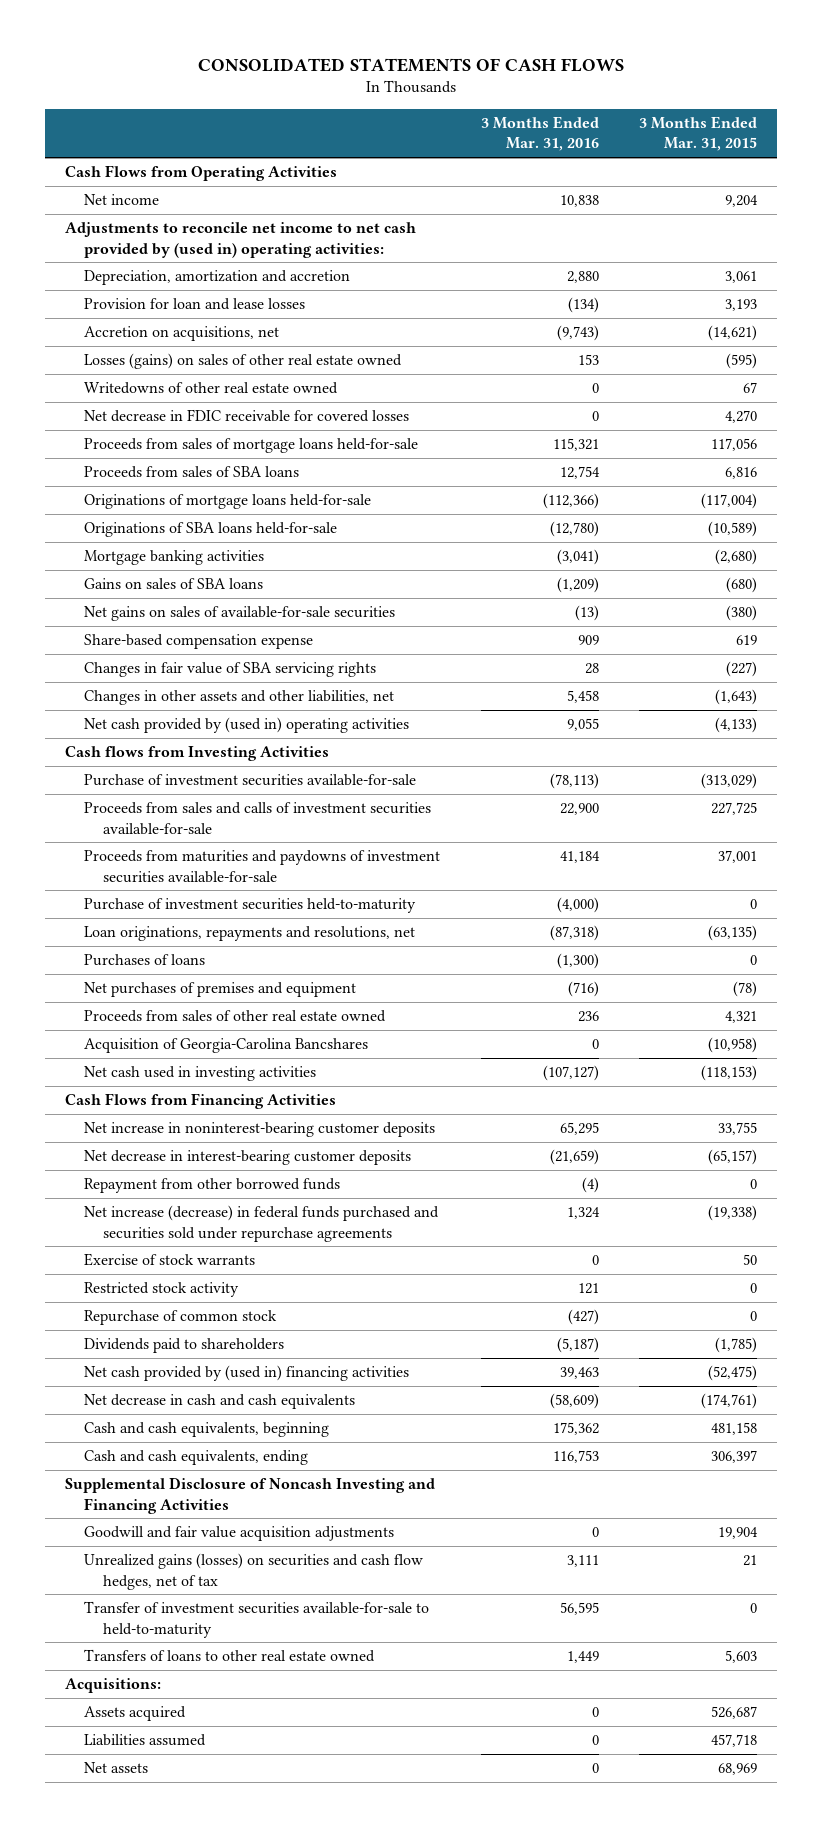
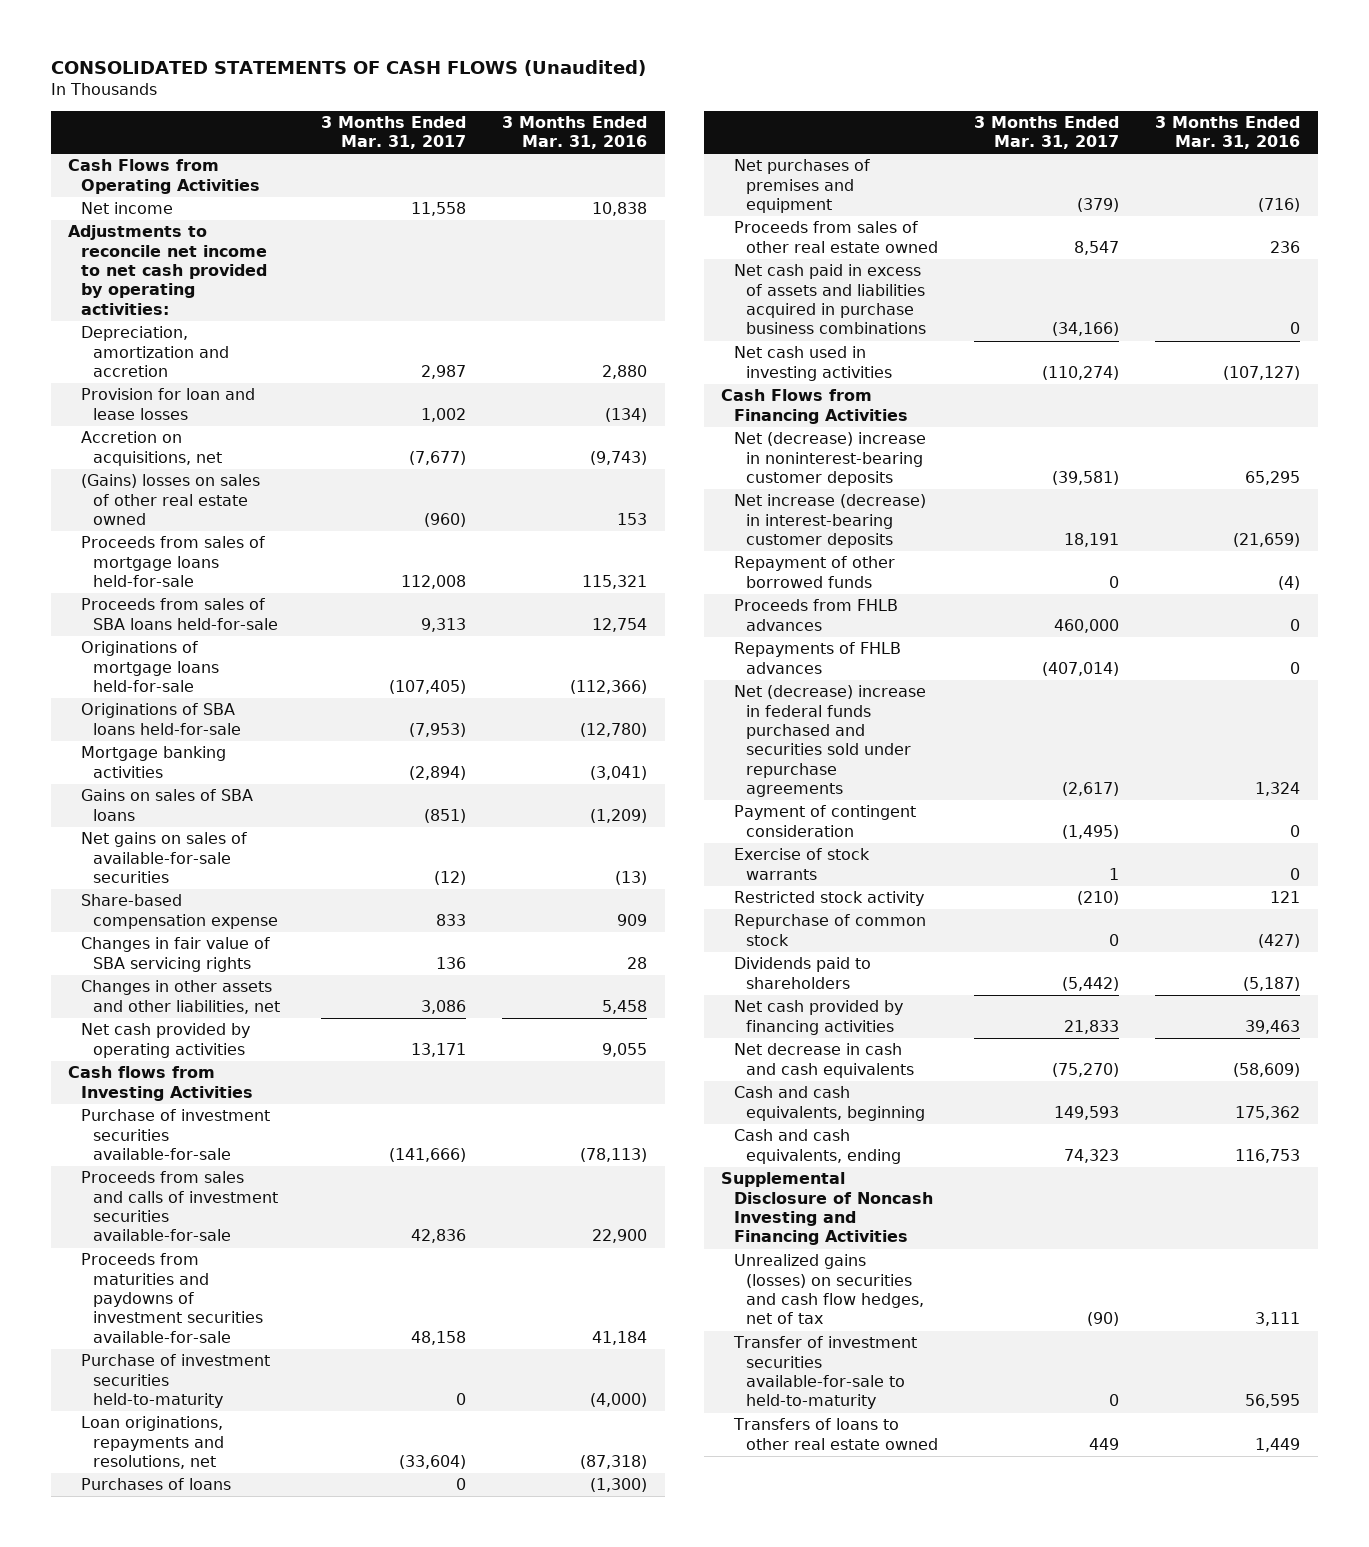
[198,57,625,72] CONSOLIDATED STATEMENTS OF CASH FLOWS -> [50,60,646,77] CONSOLIDATED STATEMENTS OF CASH FLOWS (Unaudited)
[638,115,757,152] 3 Months Ended Mar. 31, 2015 -> none
none -> [321,115,467,150] 3 Months Ended Mar. 31, 2017
[65,222,417,258] Adjustments to reconcile net income to net cash provided by (used in) operating activities: -> [68,225,267,315] Adjustments to reconcile net income to net cash provided by operating activities:
[84,382,339,395] Writedowns of other real estate owned -> none
[84,409,410,423] Net decrease in FDIC receivable for covered losses -> none
[84,353,403,370] Losses (gains) on sales of other real estate owned -> [80,474,260,526] (Gains) losses on sales of other real estate owned
[84,466,300,479] Proceeds from sales of SBA loans -> [80,598,279,630] Proceeds from sales of SBA loans held-for-sale
[84,717,410,734] Net cash provided by (used in) operating activities -> [80,1023,250,1058] Net cash provided by operating activities
[84,1038,369,1054] Acquisition of Georgia-Carolina Bancshares -> none
none -> [733,264,927,335] Net cash paid in excess of assets and liabilities acquired in purchase business combinations
[84,1122,436,1138] Net increase in noninterest-bearing customer deposits -> [733,432,926,487] Net (decrease) increase in noninterest-bearing customer deposits
[84,1150,412,1166] Net decrease in interest-bearing customer deposits -> [733,494,926,549] Net increase (decrease) in interest-bearing customer deposits
[84,1178,341,1194] Repayment from other borrowed funds -> [733,556,895,588] Repayment of other borrowed funds
none -> [733,599,898,631] Proceeds from FHLB advances
none -> [733,642,901,674] Repayments of FHLB advances
[84,1205,440,1242] Net increase (decrease) in federal funds purchased and securities sold under repurchase agreements -> [733,685,926,798] Net (decrease) increase in federal funds purchased and securities sold under repurchase agreements
none -> [733,805,916,837] Payment of contingent consideration
[84,1365,410,1382] Net cash provided by (used in) financing activities -> [733,1000,903,1035] Net cash provided by financing activities
[84,1526,395,1542] Goodwill and fair value acquisition adjustments -> none
[65,1678,162,1694] Acquisitions: -> none
[84,1706,187,1722] Assets acquired -> none
[84,1734,207,1747] Liabilities assumed -> none
[84,1762,149,1774] Net assets -> none

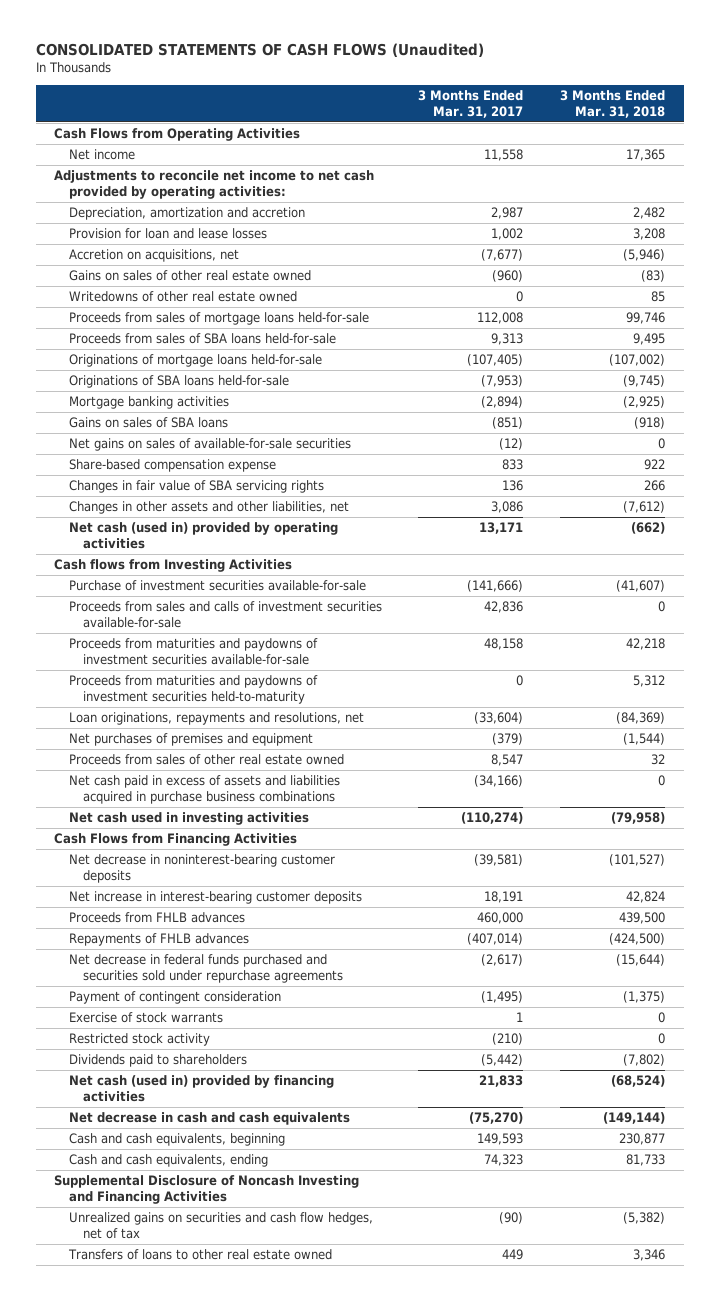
[502,115,648,150] 3 Months Ended Mar. 31, 2016 -> none
none -> [560,90,666,118] 3 Months Ended Mar. 31, 2018
[80,474,260,526] (Gains) losses on sales of other real estate owned -> [68,270,311,282] Gains on sales of other real estate owned
none -> [68,291,297,303] Writedowns of other real estate owned
[80,1023,250,1058] Net cash provided by operating activities -> [68,522,338,550] Net cash (used in) provided by operating activities
[80,1354,270,1409] Purchase of investment securities held-to-maturity -> [68,675,318,705] Proceeds from maturities and paydowns of investment securities held-to-maturity
[80,1478,231,1491] Purchases of loans -> none
[733,556,895,588] Repayment of other borrowed funds -> none
[733,432,926,487] Net (decrease) increase in noninterest-bearing customer deposits -> [68,854,335,884] Net decrease in noninterest-bearing customer deposits
[733,494,926,549] Net increase (decrease) in interest-bearing customer deposits -> [68,891,362,905] Net increase in interest-bearing customer deposits
[733,685,926,798] Net (decrease) increase in federal funds purchased and securities sold under repurchase agreements -> [68,954,344,984] Net decrease in federal funds purchased and securities sold under repurchase agreements
[733,914,926,946] Repurchase of common stock -> none
[733,1000,903,1035] Net cash provided by financing activities -> [68,1075,334,1103] Net cash (used in) provided by financing activities
[732,1336,917,1410] Transfer of investment securities available-for-sale to held-to-maturity -> none
[733,1254,925,1325] Unrealized gains (losses) on securities and cash flow hedges, net of tax -> [68,1212,373,1240] Unrealized gains on securities and cash flow hedges, net of tax

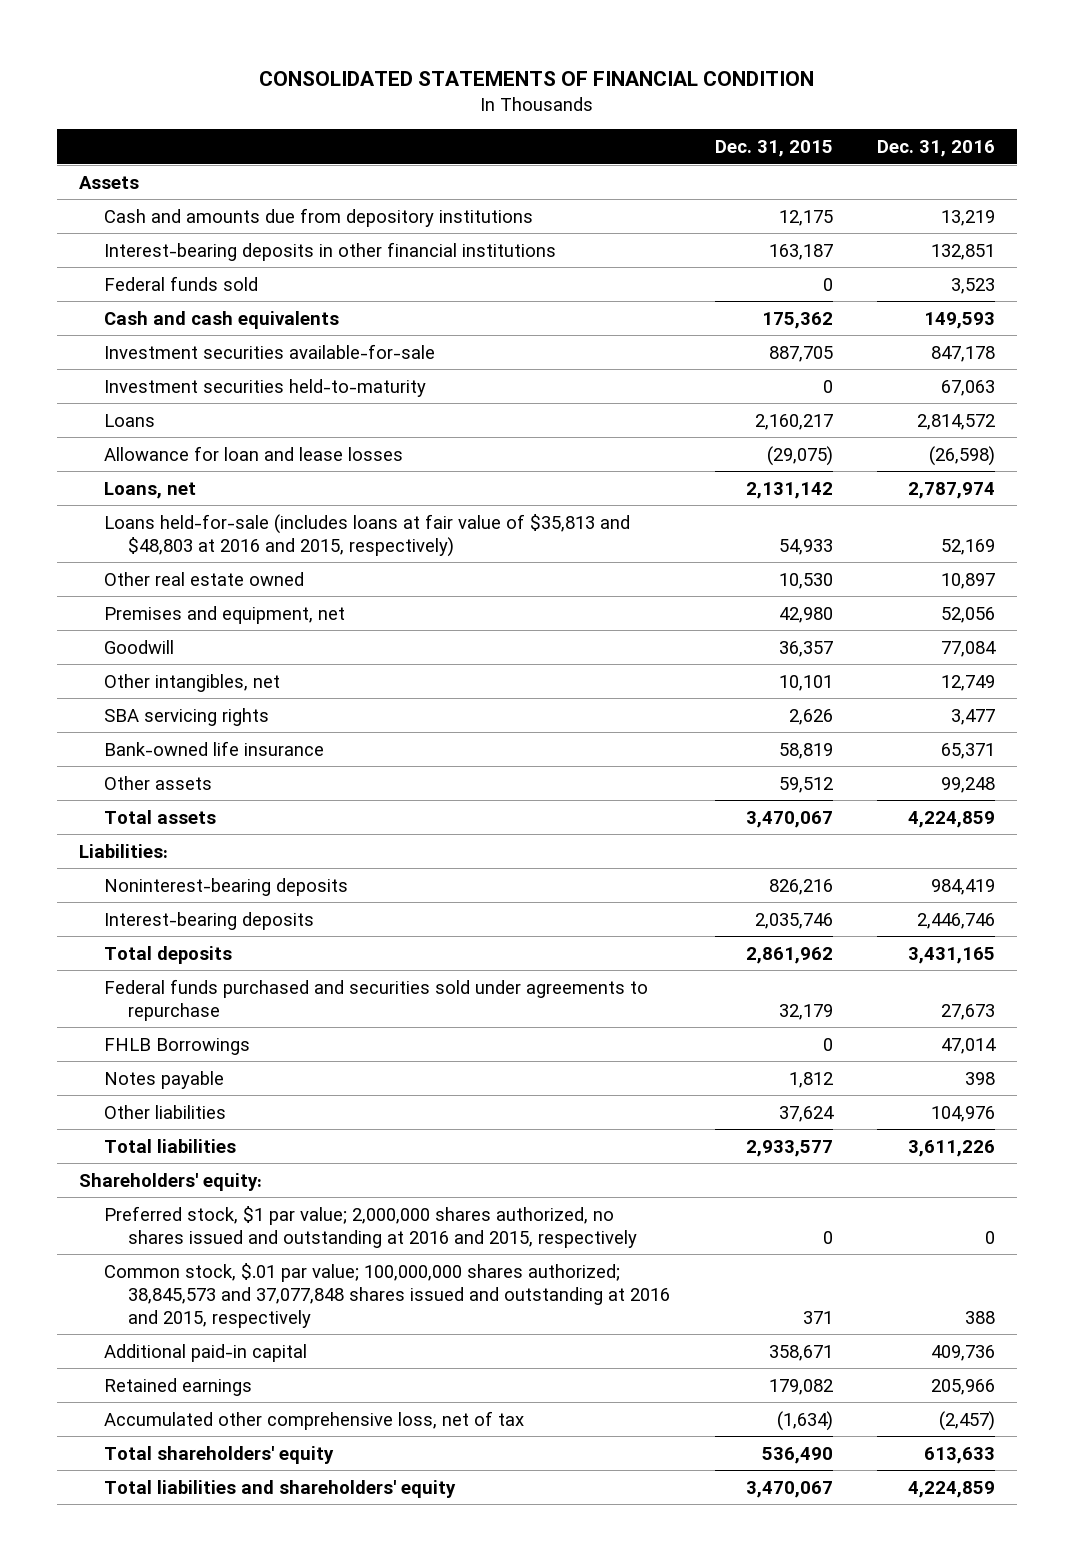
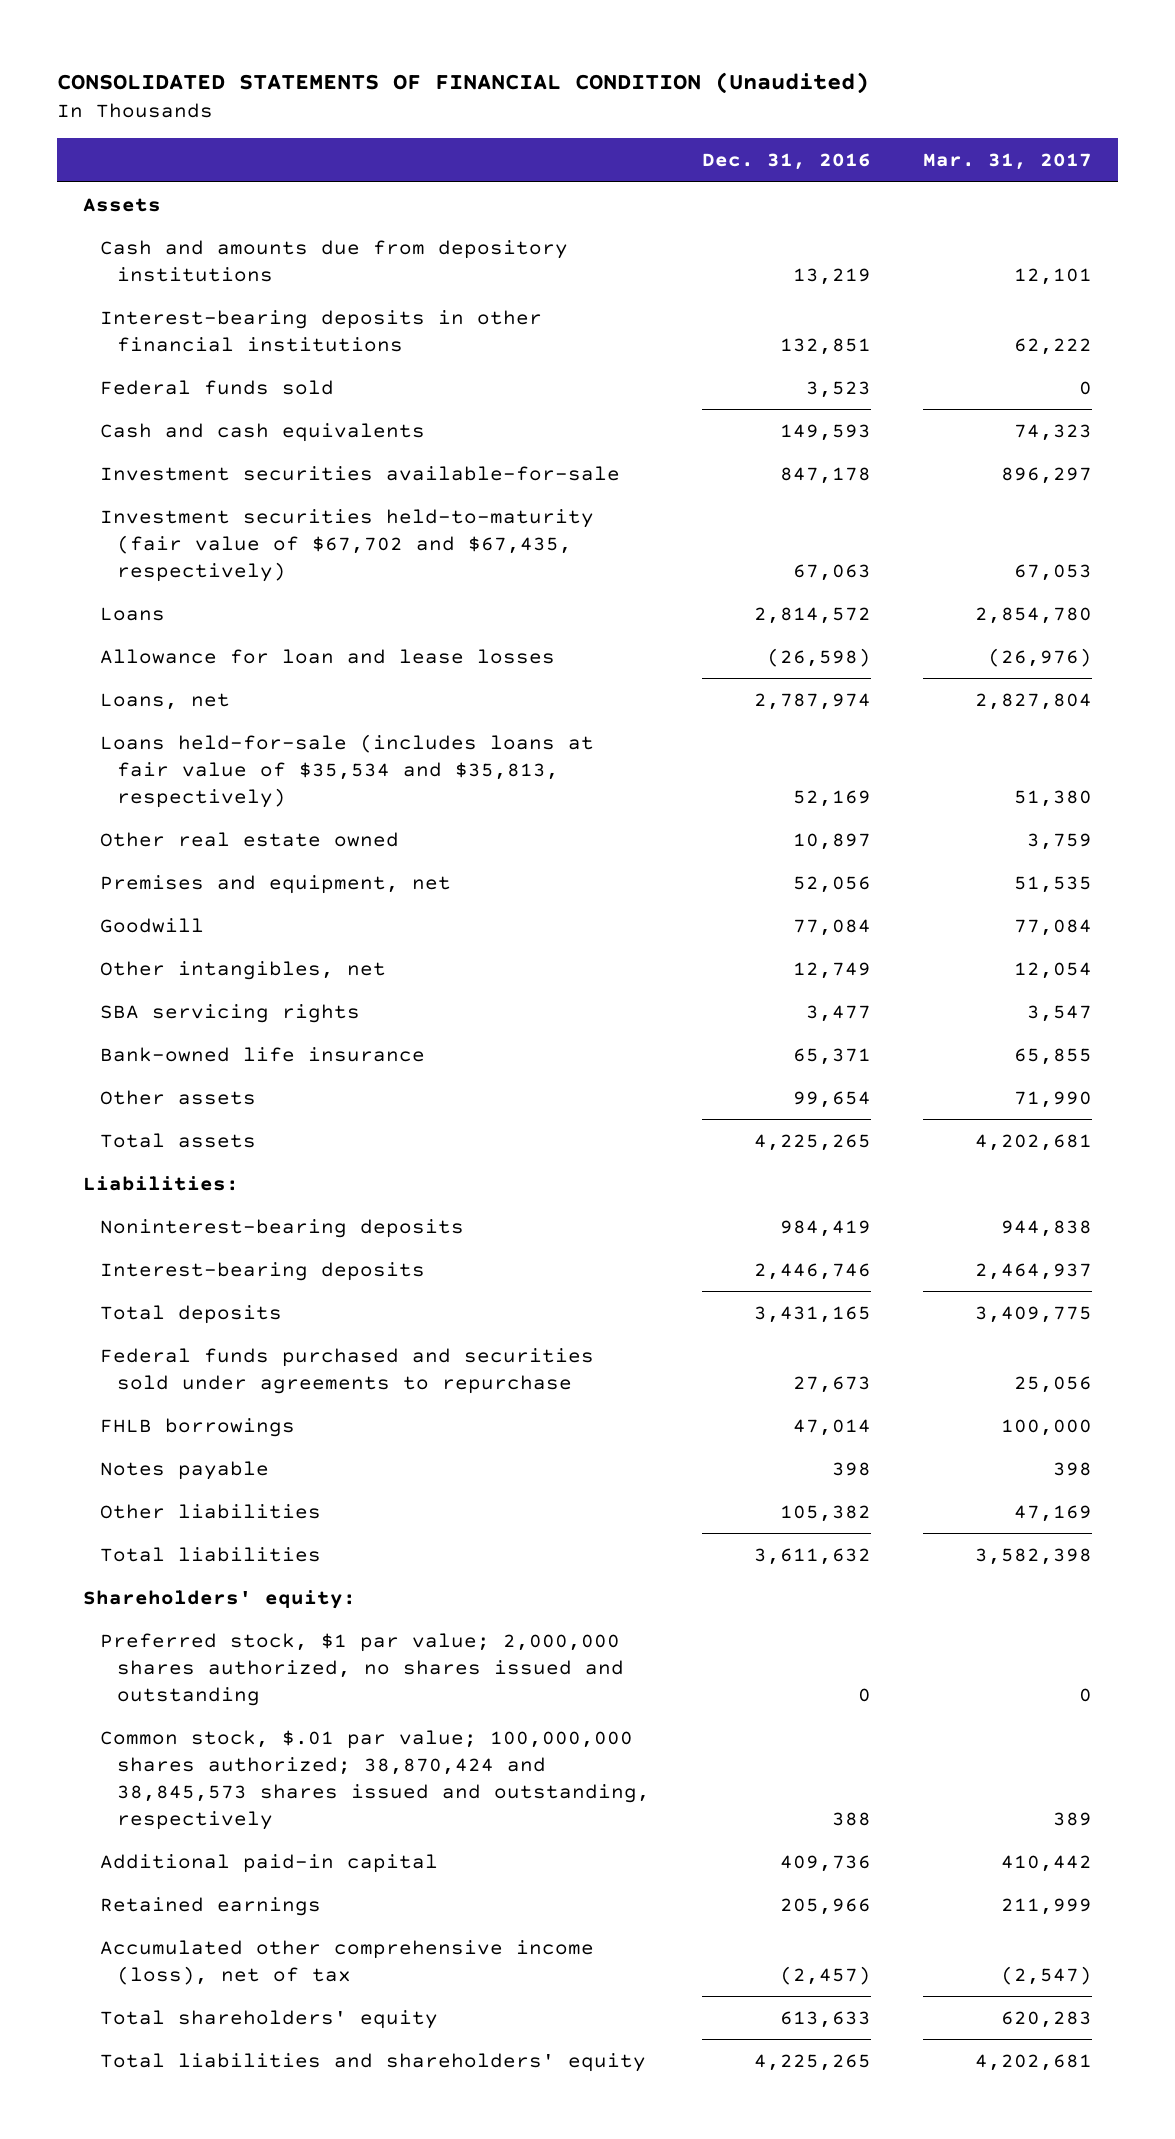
[259,70,815,86] CONSOLIDATED STATEMENTS OF FINANCIAL CONDITION -> [56,72,869,95] CONSOLIDATED STATEMENTS OF FINANCIAL CONDITION (Unaudited)
[714,139,833,157] Dec. 31, 2015 -> none
none -> [923,153,1093,171] Mar. 31, 2017
[103,378,426,397] Investment securities held-to-maturity -> [99,508,594,582] Investment securities held-to-maturity (fair value of $67,702 and $67,435, respectively)
[103,513,630,557] Loans held-for-sale (includes loans at fair value of $35,813 and $48,803 at 2016 and 2015, respectively) -> [99,733,594,808] Loans held-for-sale (includes loans at fair value of $35,534 and $35,813, respectively)
[940,776,995,793] 99,248 -> [793,1090,872,1108] 99,654
[907,810,995,828] 4,224,859 -> [754,1133,872,1151] 4,225,265
[103,1037,250,1055] FHLB Borrowings -> [99,1417,295,1437] FHLB borrowings
[930,1105,995,1122] 104,976 -> [780,1504,872,1522] 105,382
[907,1139,995,1157] 3,611,226 -> [754,1547,872,1565] 3,611,632
[103,1205,638,1248] Preferred stock, $1 par value; 2,000,000 shares authorized, no shares issued and outstanding at 2016 and 2015, respectively -> [99,1632,624,1706] Preferred stock, $1 par value; 2,000,000 shares authorized, no shares issued and outstanding
[103,1262,671,1328] Common stock, $.01 par value; 100,000,000 shares authorized; 38,845,573 and 37,077,848 shares issued and outstanding at 2016 and 2015, respectively -> [99,1729,650,1830] Common stock, $.01 par value; 100,000,000 shares authorized; 38,870,424 and 38,845,573 shares issued and outstanding, respectively
[103,1410,524,1430] Accumulated other comprehensive loss, net of tax -> [99,1939,594,1985] Accumulated other comprehensive income (loss), net of tax
[907,1480,995,1498] 4,224,859 -> [754,2053,872,2071] 4,225,265

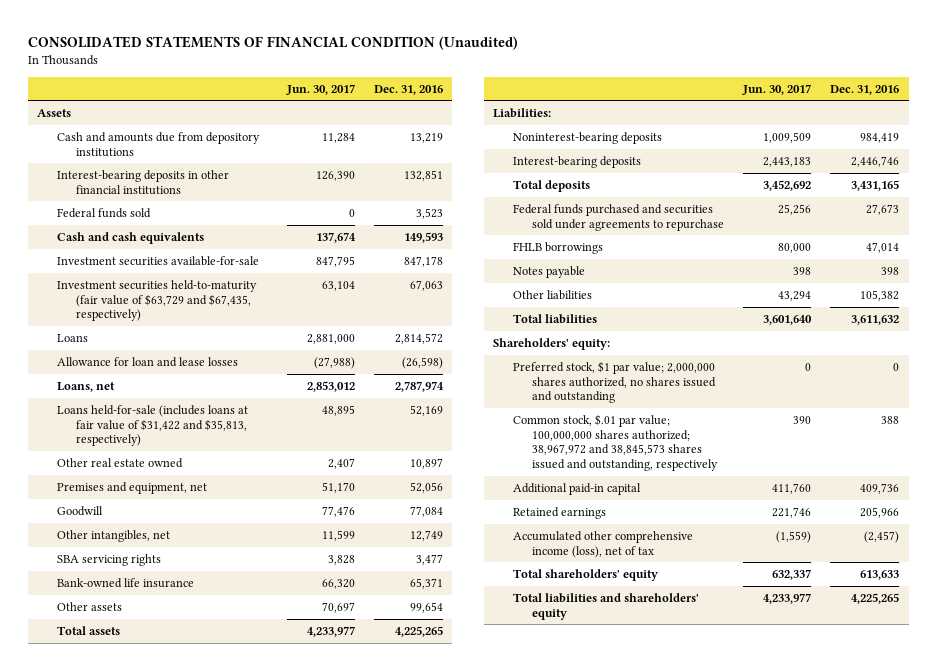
[923,153,1093,171] Mar. 31, 2017 -> none
none -> [286,83,356,95] Jun. 30, 2017
[99,508,594,582] Investment securities held-to-maturity (fair value of $67,702 and $67,435, respectively) -> [56,280,257,322] Investment securities held-to-maturity (fair value of $63,729 and $67,435, respectively)
[99,733,594,808] Loans held-for-sale (includes loans at fair value of $35,534 and $35,813, respectively) -> [56,405,248,447] Loans held-for-sale (includes loans at fair value of $31,422 and $35,813, respectively)
[99,1729,650,1830] Common stock, $.01 par value; 100,000,000 shares authorized; 38,870,424 and 38,845,573 shares issued and outstanding, respectively -> [512,414,719,471] Common stock, $.01 par value; 100,000,000 shares authorized; 38,967,972 and 38,845,573 shares issued and outstanding, respectively

